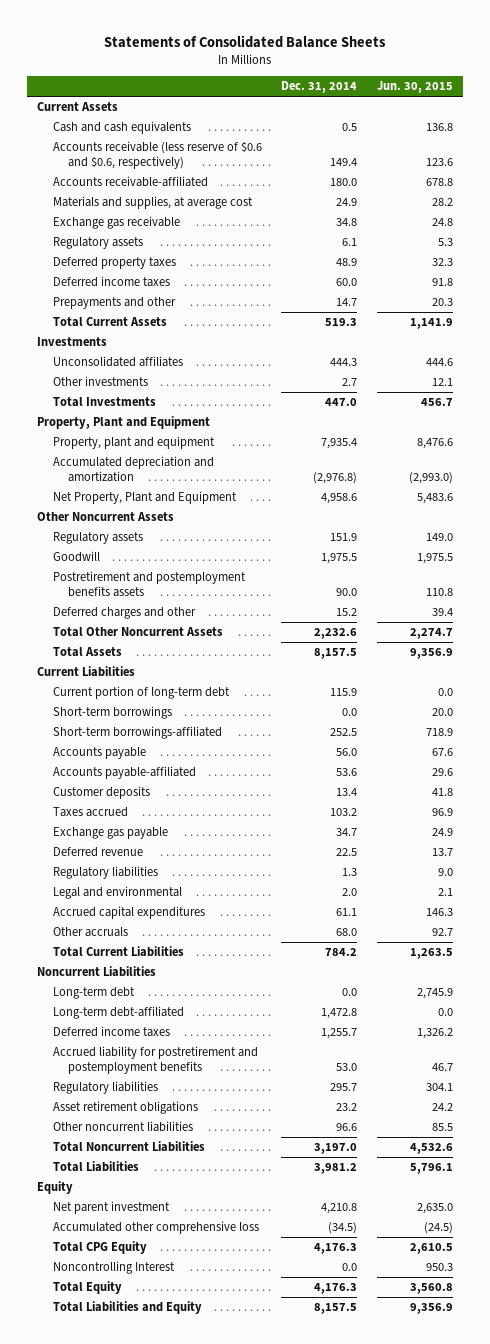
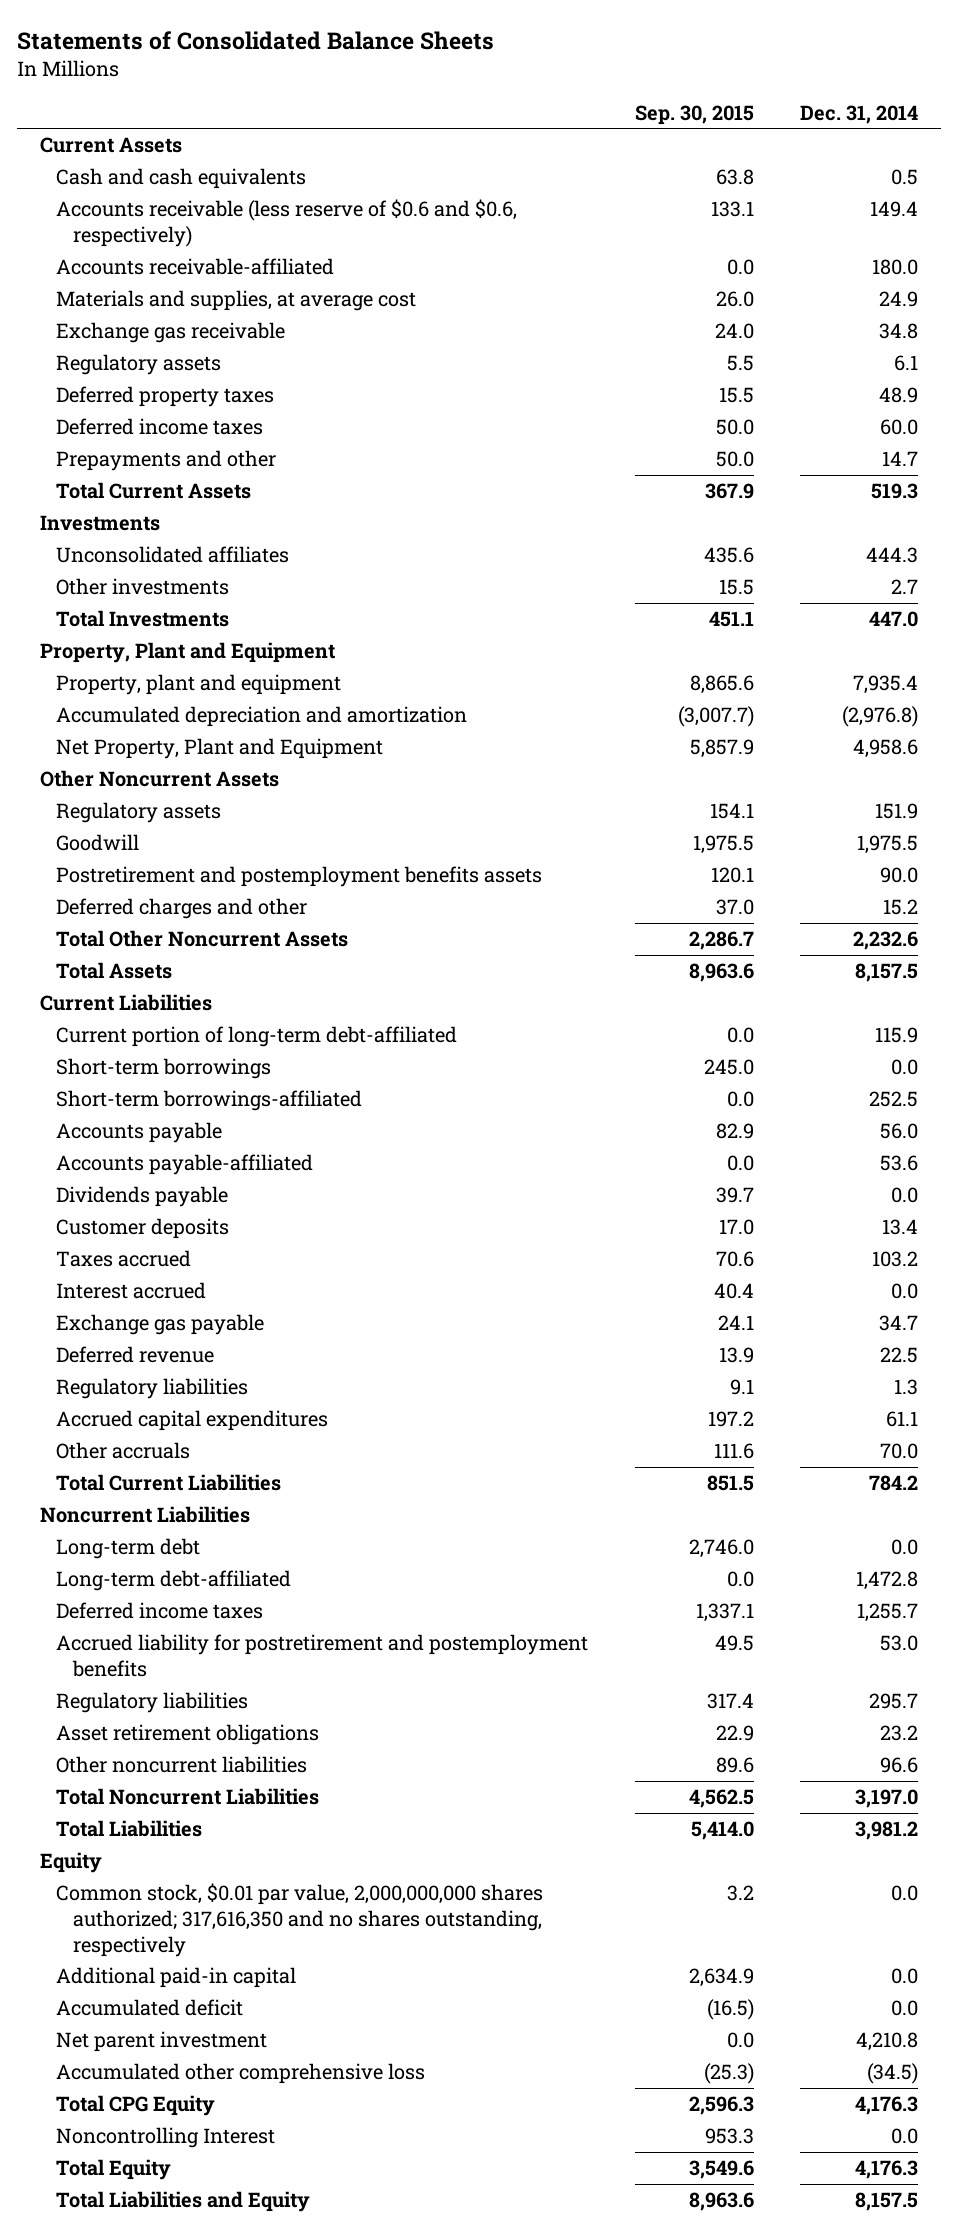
[376,81,453,94] Jun. 30, 2015 -> none
none -> [634,104,754,125] Sep. 30, 2015
[52,686,230,700] Current portion of long-term debt -> [56,1026,458,1048] Current portion of long-term debt-affiliated
none -> [56,1186,229,1208] Dividends payable
none -> [56,1282,207,1300] Interest accrued
[52,886,182,900] Legal and environmental -> none
[336,928,358,937] 68.0 -> [880,1443,919,1460] 70.0
none -> [56,1883,544,1957] Common stock, $0.01 par value, 2,000,000,000 shares authorized; 317,616,350 and no shares outstanding, respectively
none -> [56,1967,297,1989] Additional paid-in capital
none -> [56,1999,244,2017] Accumulated deficit

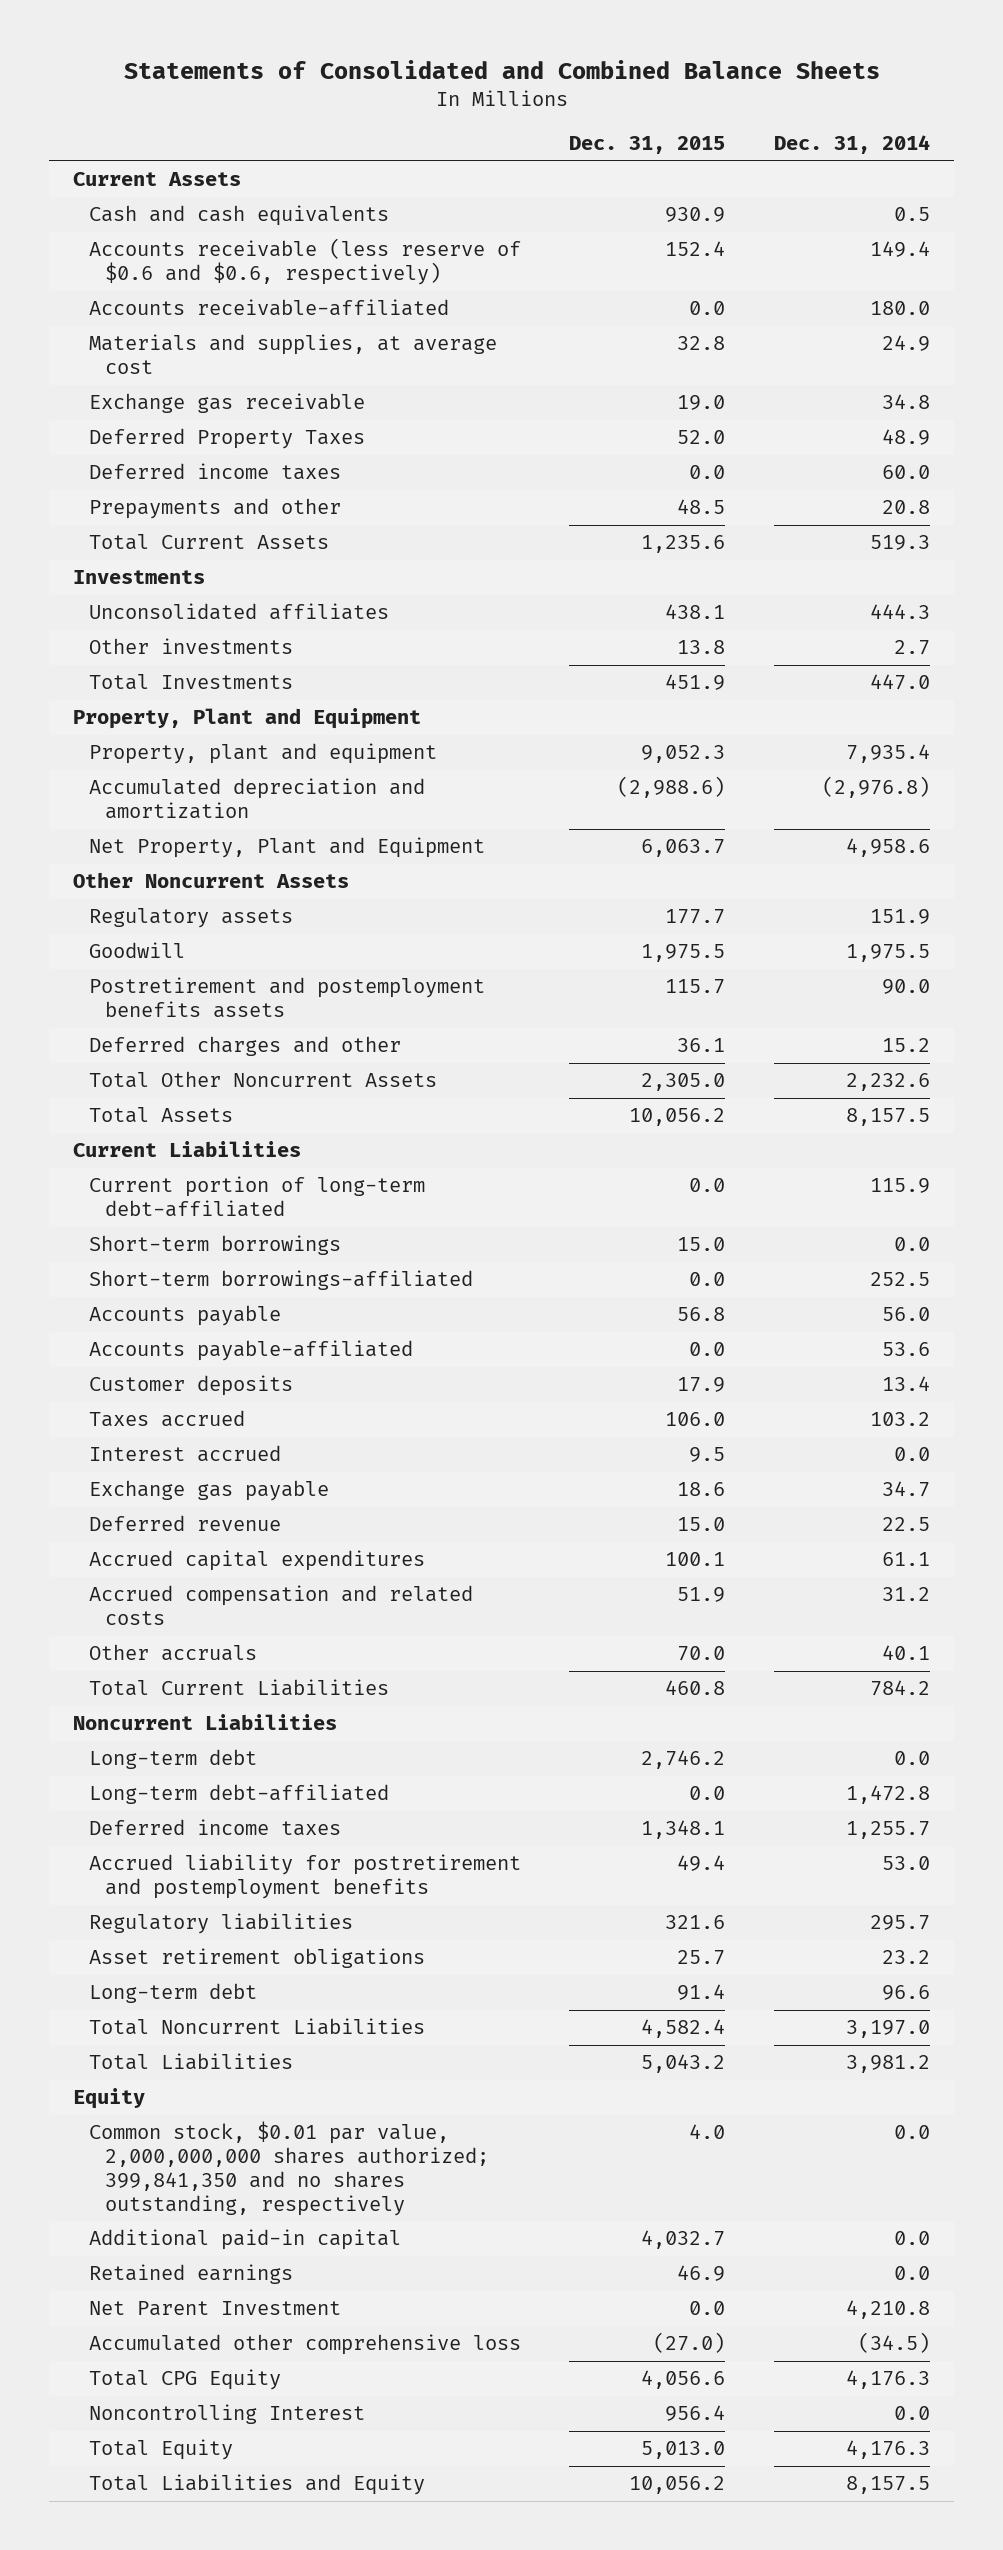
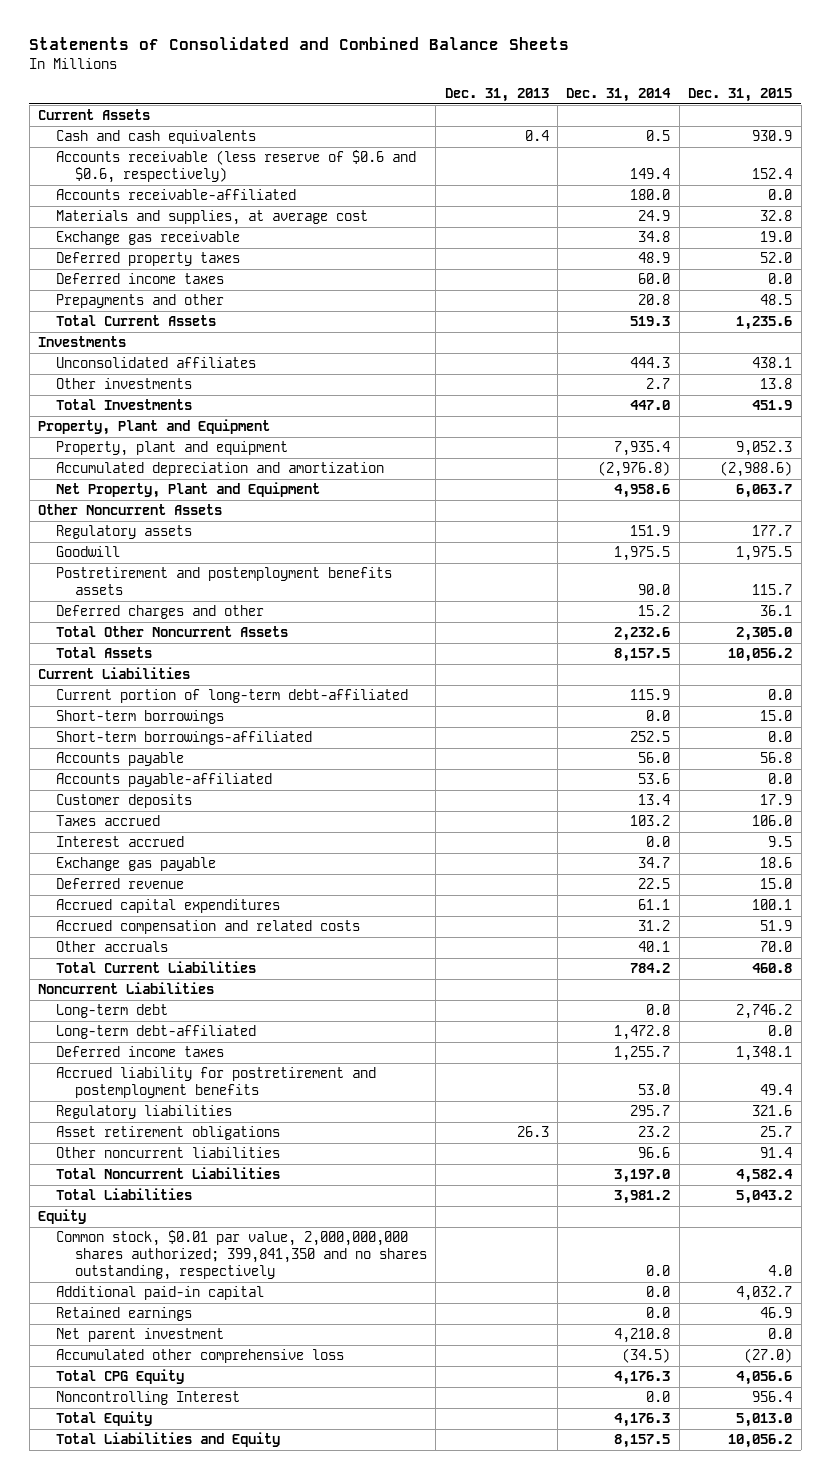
none -> [444,87,549,102] Dec. 31, 2013
[88,428,365,450] Deferred Property Taxes -> [56,252,241,267] Deferred property taxes
[88,1983,257,2004] Long-term debt -> [56,1147,281,1159] Other noncurrent liabilities
[88,2301,341,2317] Net Parent Investment -> [56,1328,225,1343] Net parent investment

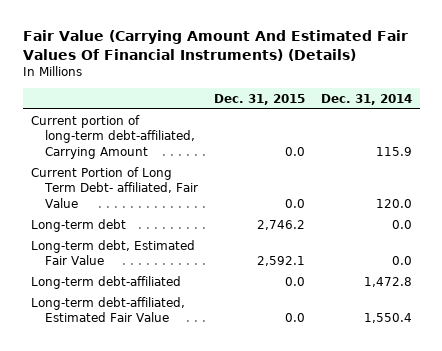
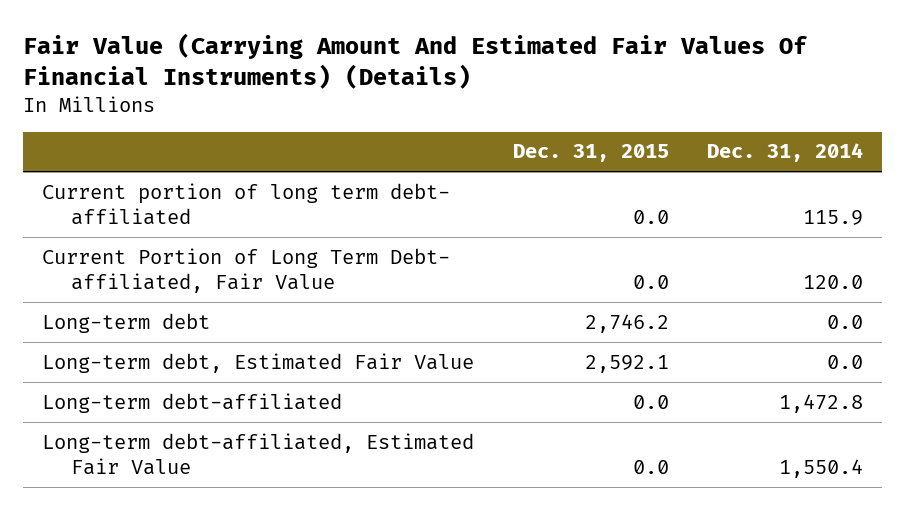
[30,114,196,159] Current portion of long-term debt-affiliated, Carrying Amount -> [42,182,451,226] Current portion of long term debt- affiliated

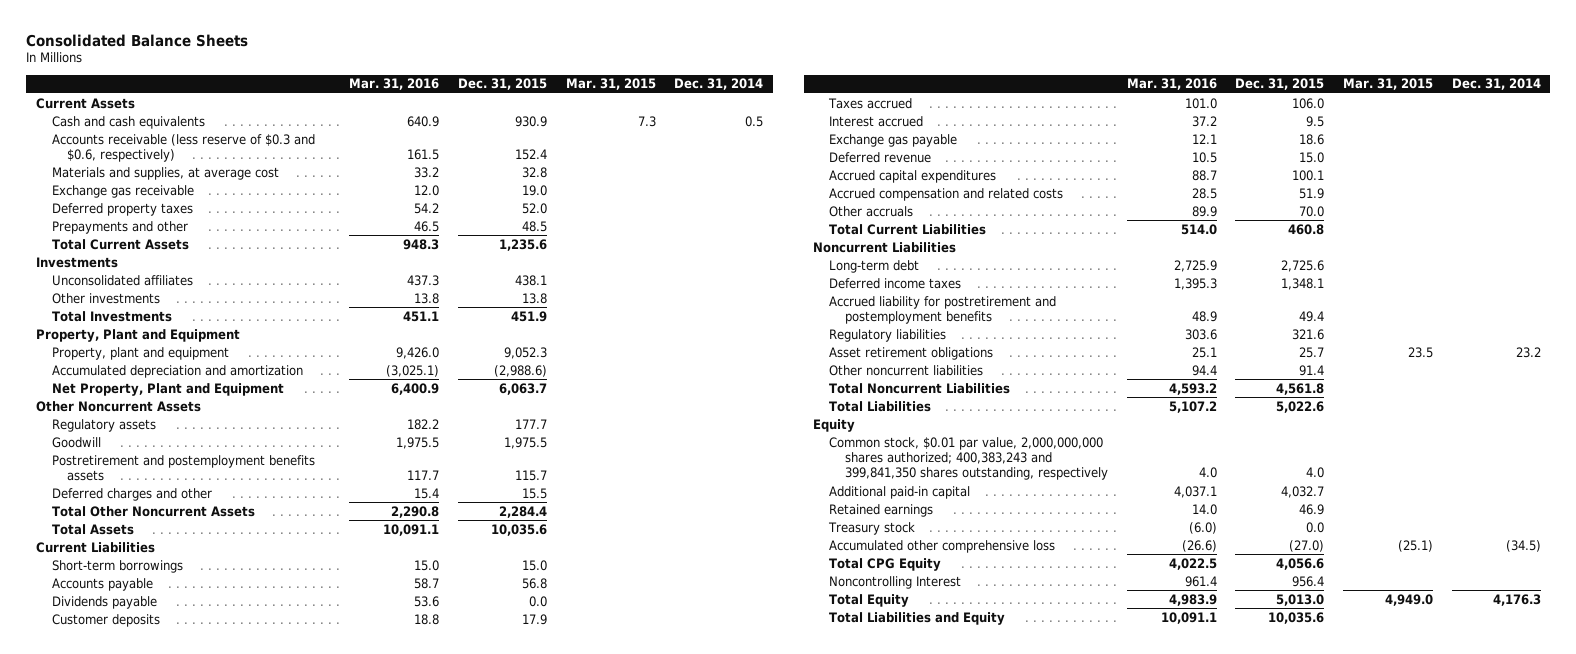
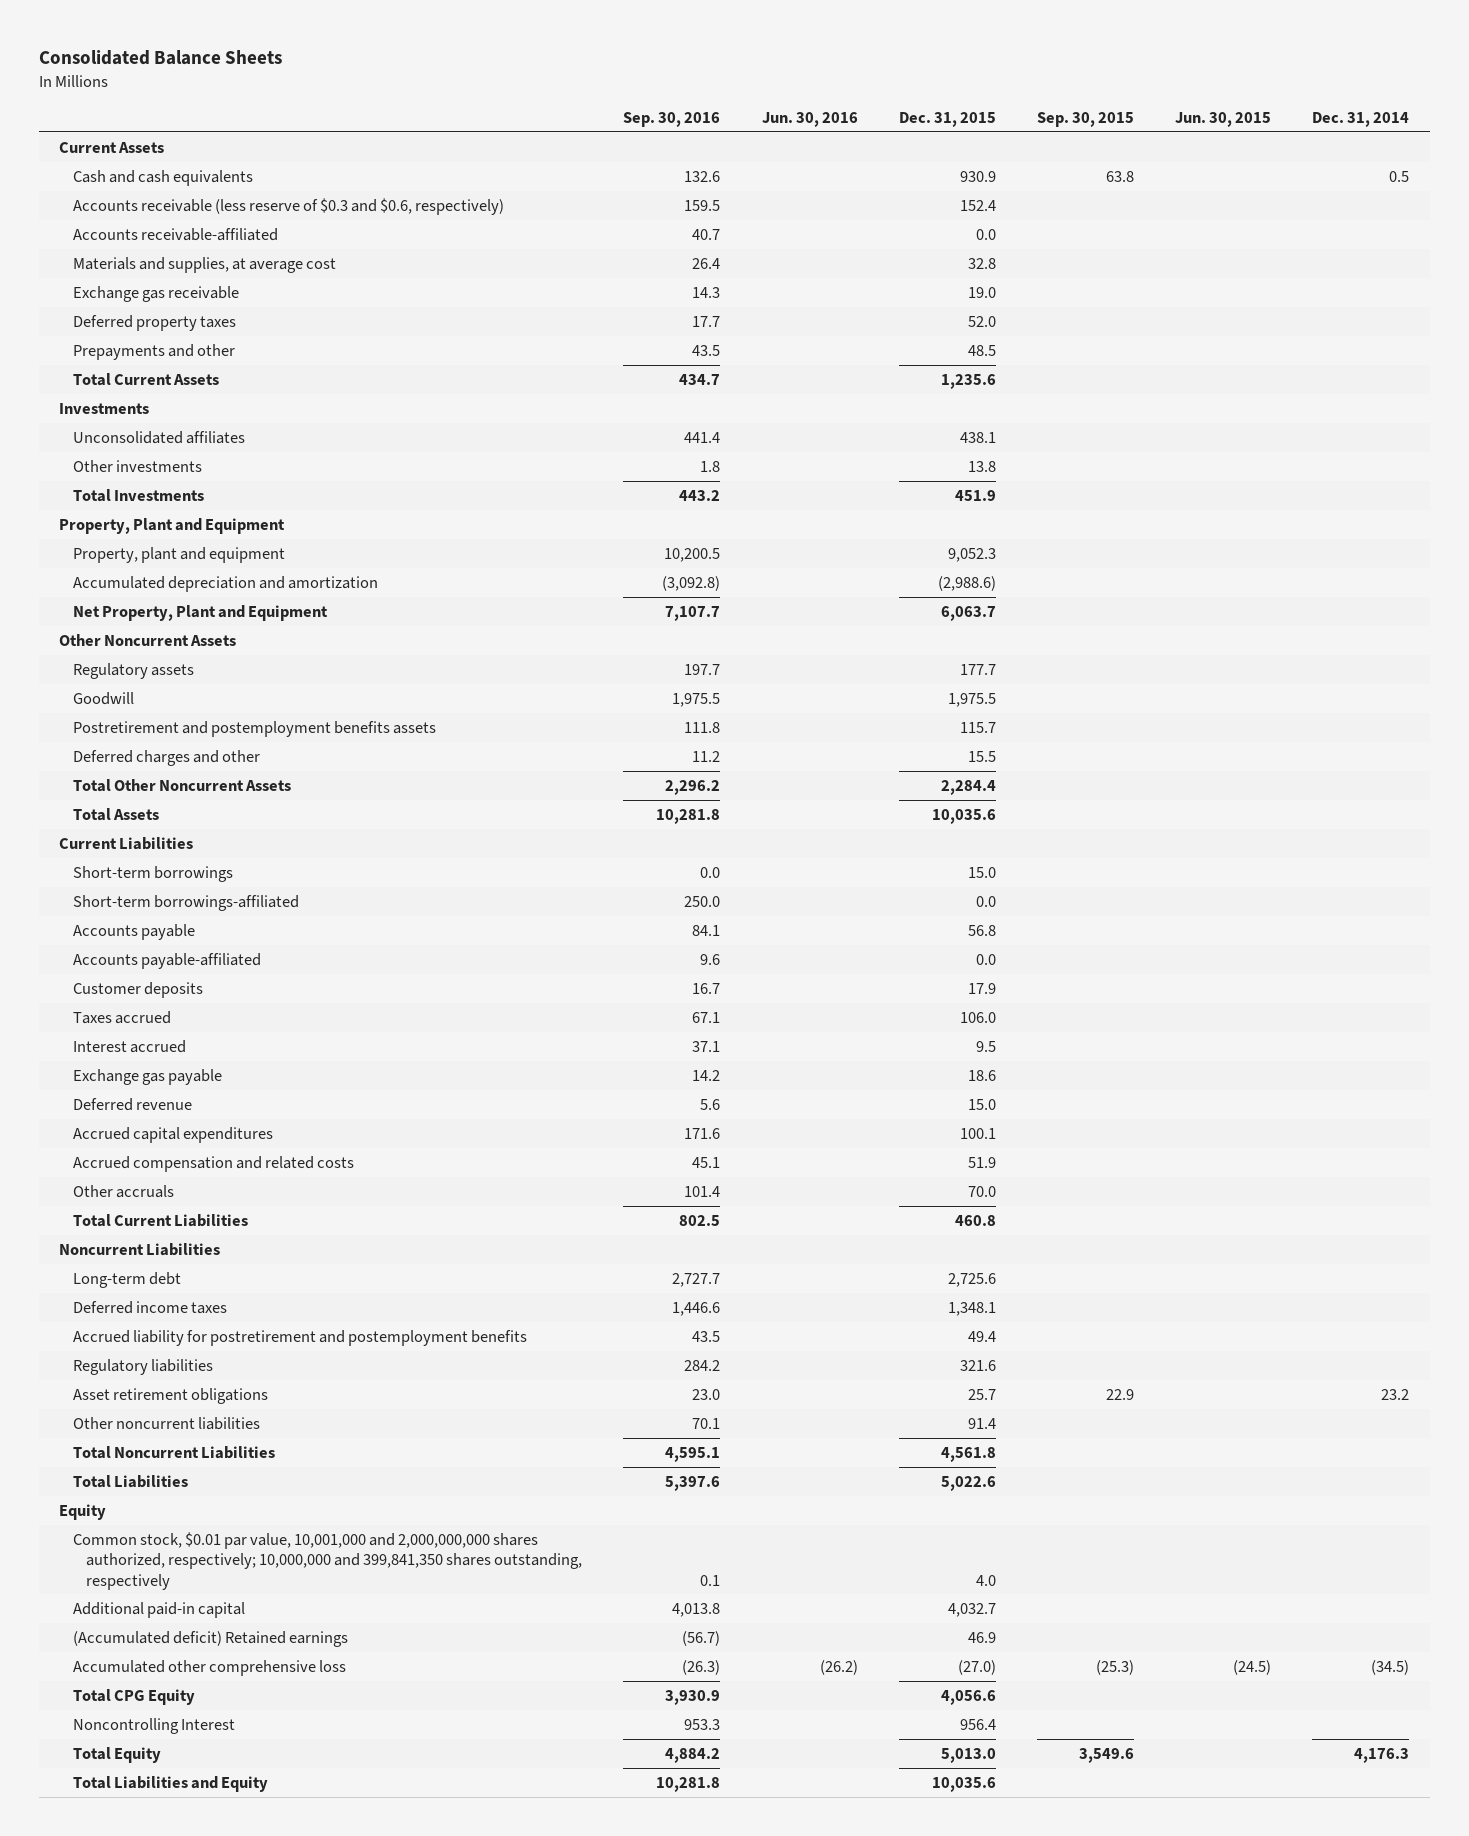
[349,78,440,91] Mar. 31, 2016 -> none
[565,78,656,91] Mar. 31, 2015 -> none
none -> [623,111,721,127] Sep. 30, 2016
none -> [761,111,858,127] Jun. 30, 2016
none -> [1037,111,1135,127] Sep. 30, 2015
none -> [1175,111,1272,127] Jun. 30, 2015
none -> [72,227,278,241] Accounts receivable-affiliated
none -> [72,894,299,911] Short-term borrowings-affiliated
[51,595,157,609] Dividends payable -> none
none -> [72,952,261,969] Accounts payable-affiliated
[828,436,1108,480] Common stock, $0.01 par value, 2,000,000,000 shares authorized; 400,383,243 and 399,841,350 shares outstanding, respectively -> [72,1531,583,1590] Common stock, $0.01 par value, 10,001,000 and 2,000,000,000 shares authorized, respectively; 10,000,000 and 399,841,350 shares outstanding, respectively
[827,521,915,535] Treasury stock -> none
[828,503,933,517] Retained earnings -> [72,1630,348,1647] (Accumulated deficit) Retained earnings

